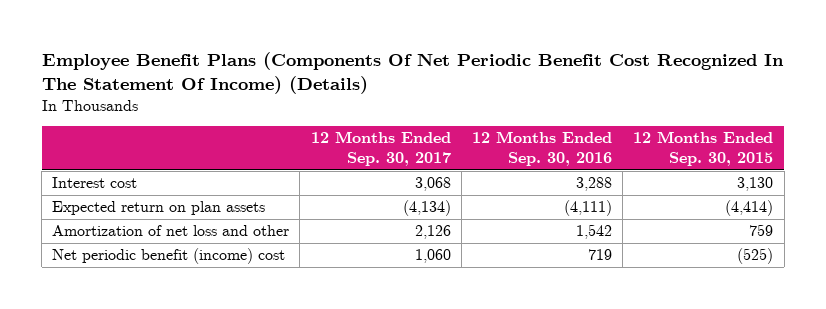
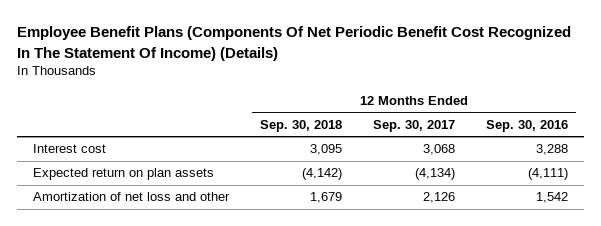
[633,131,774,167] 12 Months Ended Sep. 30, 2015 -> none
none -> [259,119,342,132] Sep. 30, 2018
[52,248,286,265] Net periodic benefit (income) cost -> none

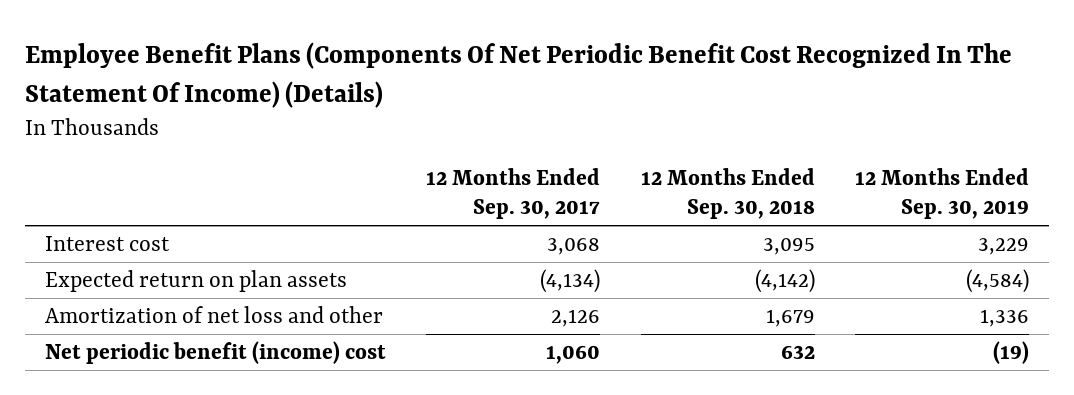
[486,119,569,132] Sep. 30, 2016 -> none
none -> [855,167,1030,220] 12 Months Ended Sep. 30, 2019
none -> [45,340,387,364] Net periodic benefit (income) cost

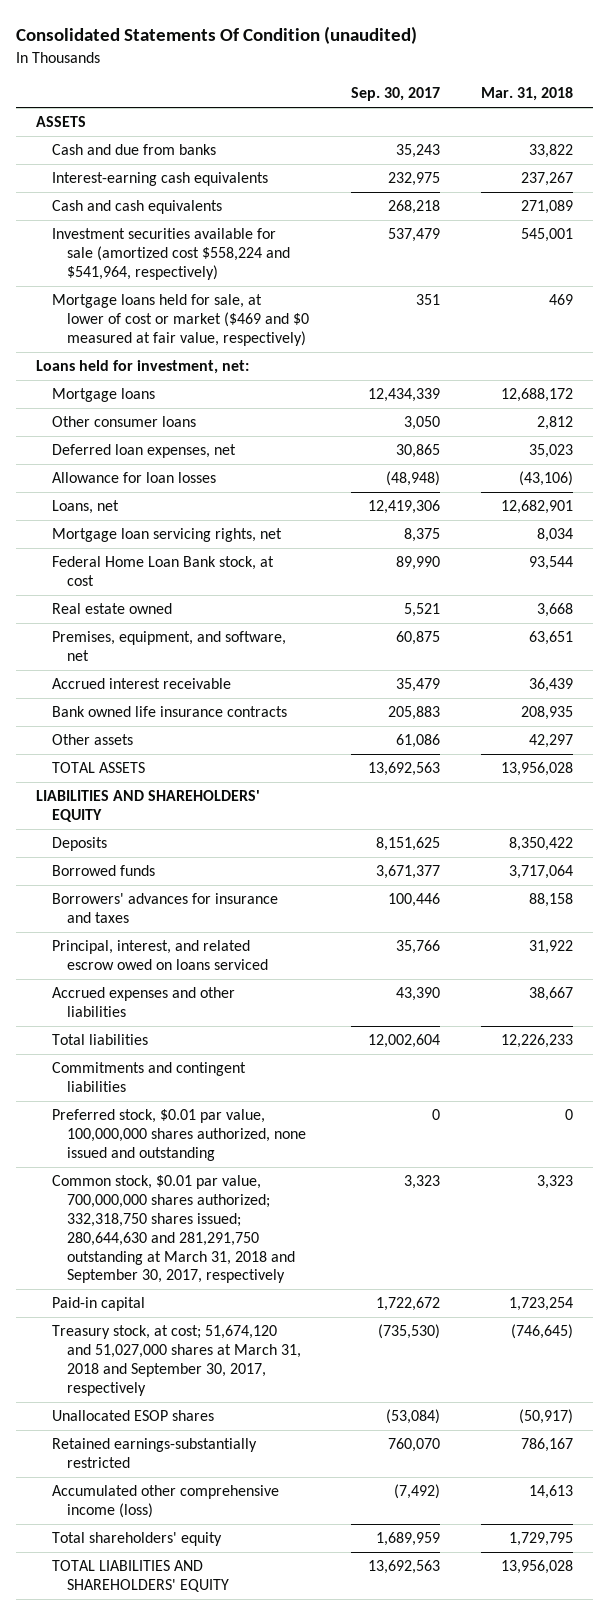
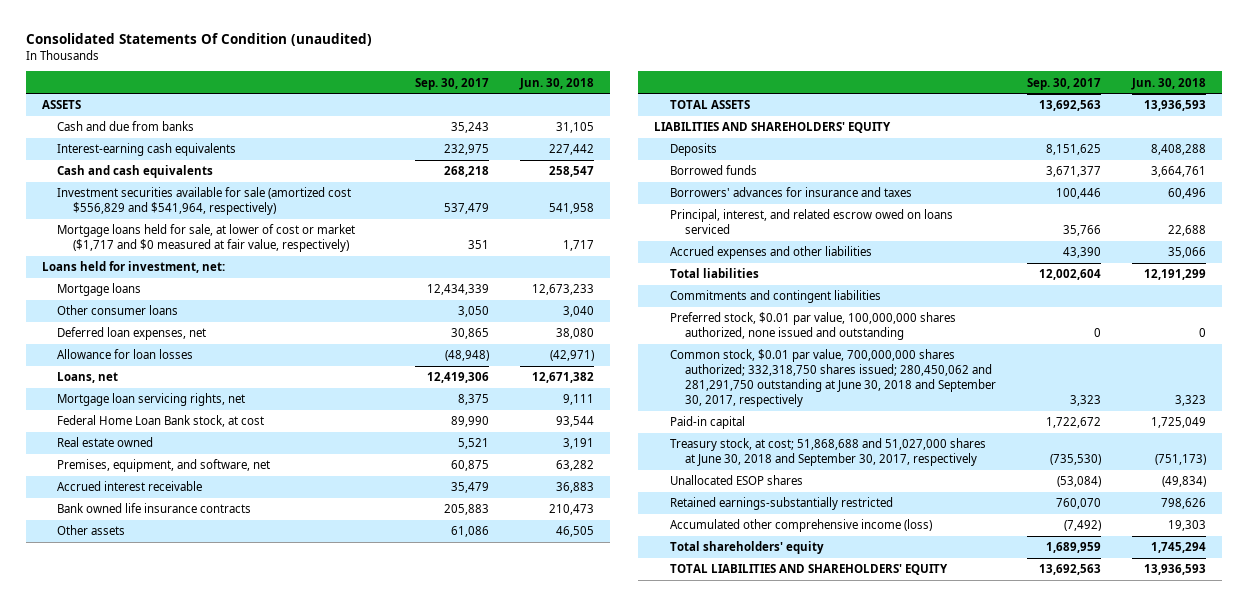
[480,87,573,102] Mar. 31, 2018 -> none
none -> [519,77,595,90] Jun. 30, 2018
[51,228,291,280] Investment securities available for sale (amortized cost $558,224 and $541,964, respectively) -> [57,187,352,216] Investment securities available for sale (amortized cost $556,829 and $541,964, respectively)
[51,294,310,346] Mortgage loans held for sale, at lower of cost or market ($469 and $0 measured at fair value, respectively) -> [57,224,356,253] Mortgage loans held for sale, at lower of cost or market ($1,717 and $0 measured at fair value, respectively)
[51,1175,296,1284] Common stock, $0.01 par value, 700,000,000 shares authorized; 332,318,750 shares issued; 280,644,630 and 281,291,750 outstanding at March 31, 2018 and September 30, 2017, respectively -> [669,349,997,407] Common stock, $0.01 par value, 700,000,000 shares authorized; 332,318,750 shares issued; 280,450,062 and 281,291,750 outstanding at June 30, 2018 and September 30, 2017, respectively
[51,1325,302,1396] Treasury stock, at cost; 51,674,120 and 51,027,000 shares at March 31, 2018 and September 30, 2017, respectively -> [669,438,986,467] Treasury stock, at cost; 51,868,688 and 51,027,000 shares at June 30, 2018 and September 30, 2017, respectively

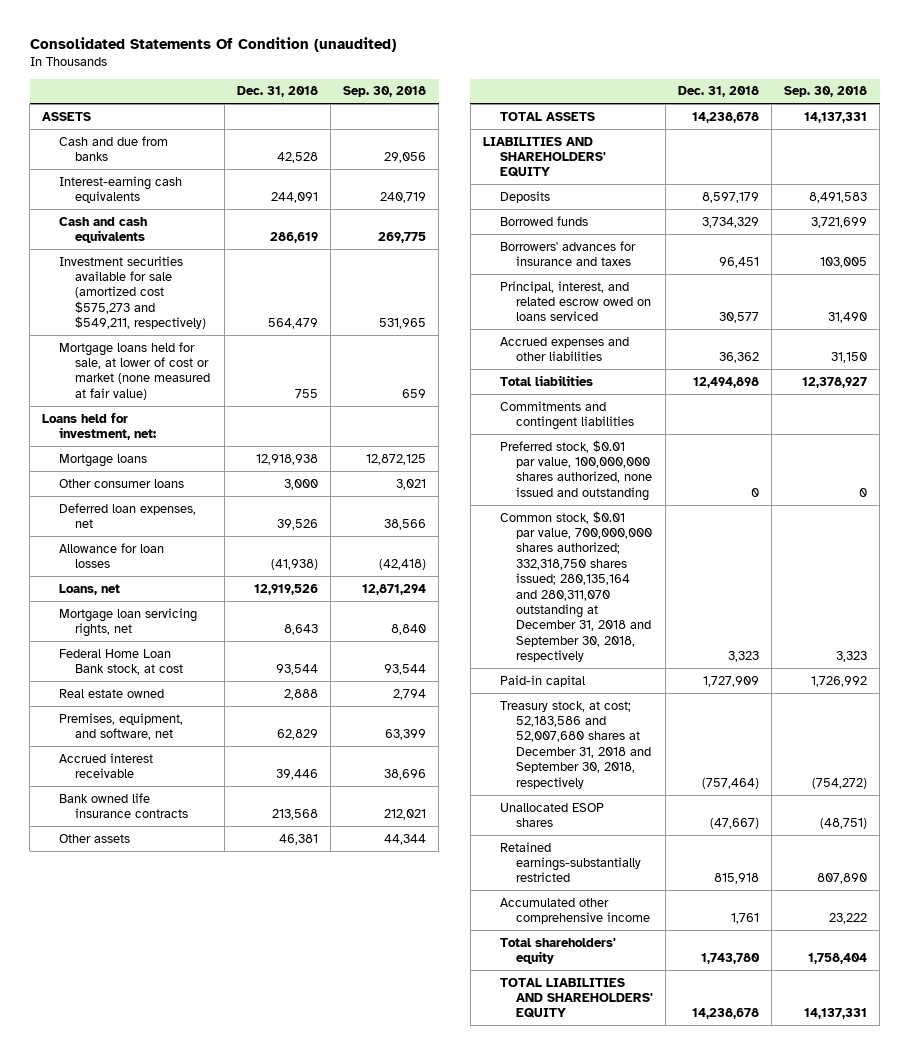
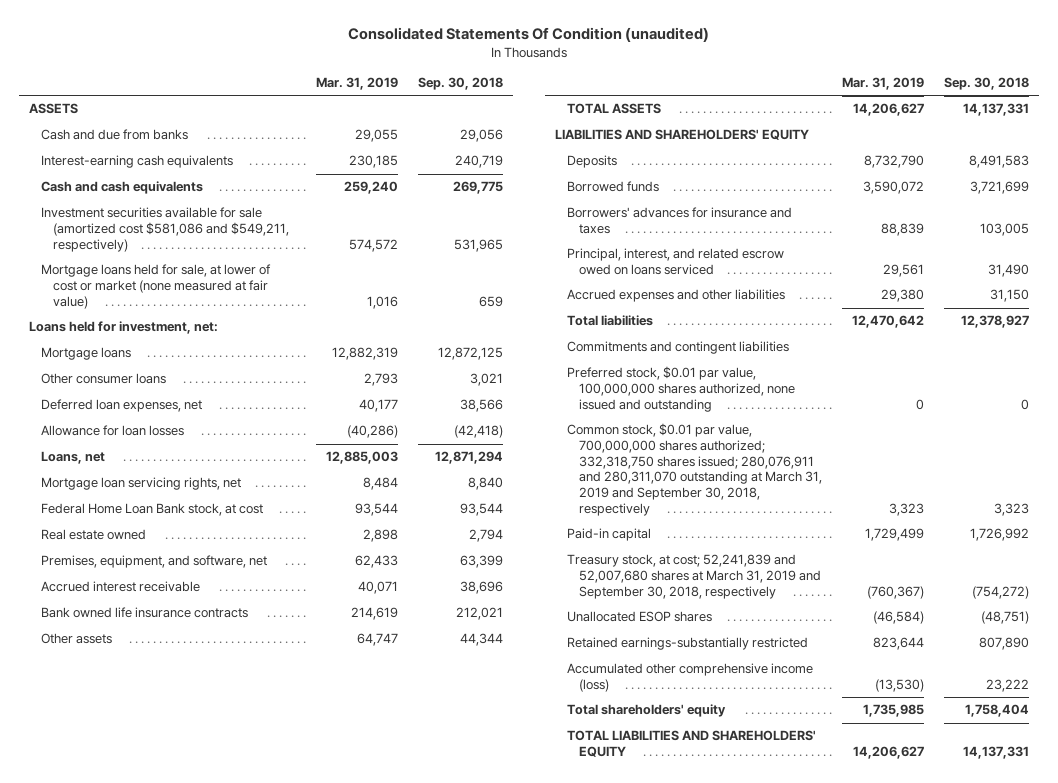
[237,86,319,98] Dec. 31, 2018 -> none
none -> [315,77,398,91] Mar. 31, 2019
[58,255,207,330] Investment securities available for sale (amortized cost $575,273 and $549,211, respectively) -> [40,207,289,252] Investment securities available for sale (amortized cost $581,086 and $549,211, respectively)
[499,510,652,663] Common stock, $0.01 par value, 700,000,000 shares authorized; 332,318,750 shares issued; 280,135,164 and 280,311,070 outstanding at December 31, 2018 and September 30, 2018, respectively -> [567,423,823,516] Common stock, $0.01 par value, 700,000,000 shares authorized; 332,318,750 shares issued; 280,076,911 and 280,311,070 outstanding at March 31, 2019 and September 30, 2018, respectively
[499,700,651,789] Treasury stock, at cost; 52,183,586 and 52,007,680 shares at December 31, 2018 and September 30, 2018, respectively -> [567,554,822,599] Treasury stock, at cost; 52,241,839 and 52,007,680 shares at March 31, 2019 and September 30, 2018, respectively
[499,897,650,924] Accumulated other comprehensive income -> [567,663,814,693] Accumulated other comprehensive income (loss)

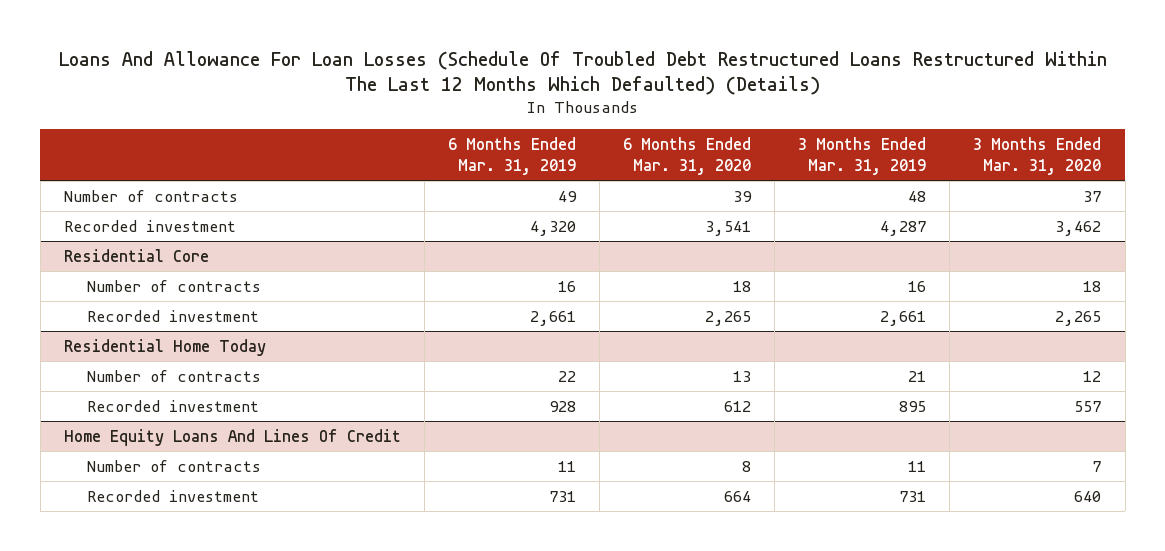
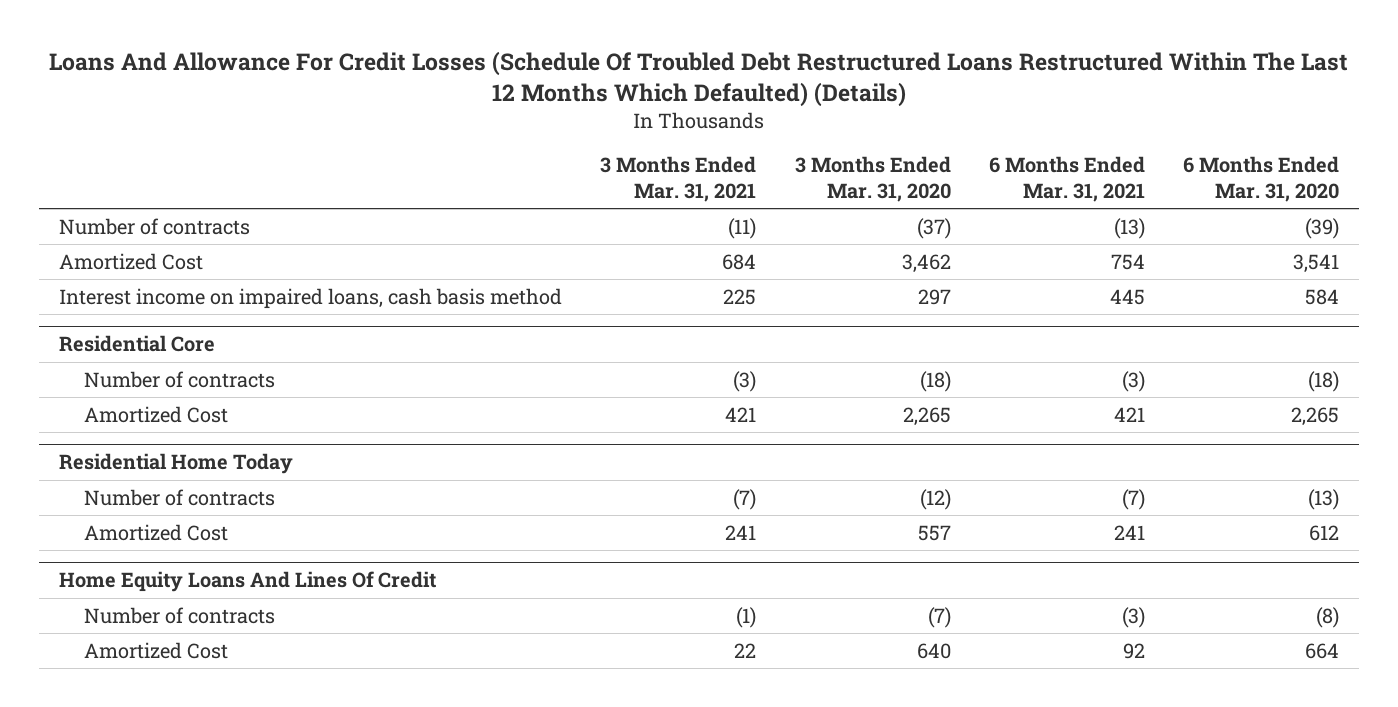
[58,50,1107,95] Loans And Allowance For Loan Losses (Schedule Of Troubled Debt Restructured Loans Restructured Within The Last 12 Months Which Defaulted) (Details) -> [49,51,1349,107] Loans And Allowance For Credit Losses (Schedule Of Troubled Debt Restructured Loans Restructured Within The Last 12 Months Which Defaulted) (Details)
[448,136,577,175] 6 Months Ended Mar. 31, 2019 -> none
[798,136,927,175] 3 Months Ended Mar. 31, 2019 -> none
none -> [600,156,757,202] 3 Months Ended Mar. 31, 2021
none -> [988,156,1145,202] 6 Months Ended Mar. 31, 2021
[733,190,753,202] 39 -> [1305,217,1340,239] (39)
[1083,190,1102,202] 37 -> [916,217,951,239] (37)
[63,219,236,232] Recorded investment -> [58,252,203,270] Amortized Cost
none -> [58,287,562,309] Interest income on impaired loans, cash basis method
[733,280,752,292] 18 -> [1308,370,1340,392] (18)
[1083,280,1102,292] 18 -> [919,370,951,392] (18)
[86,309,259,322] Recorded investment -> [83,405,228,423] Amortized Cost
[733,370,752,382] 13 -> [1308,488,1340,510] (13)
[1083,370,1102,382] 12 -> [919,488,951,510] (12)
[86,399,259,412] Recorded investment -> [83,523,228,541] Amortized Cost
[742,460,752,472] 8 -> [1316,606,1340,628] (8)
[1092,460,1102,472] 7 -> [927,606,951,628] (7)
[86,489,259,502] Recorded investment -> [83,641,228,659] Amortized Cost

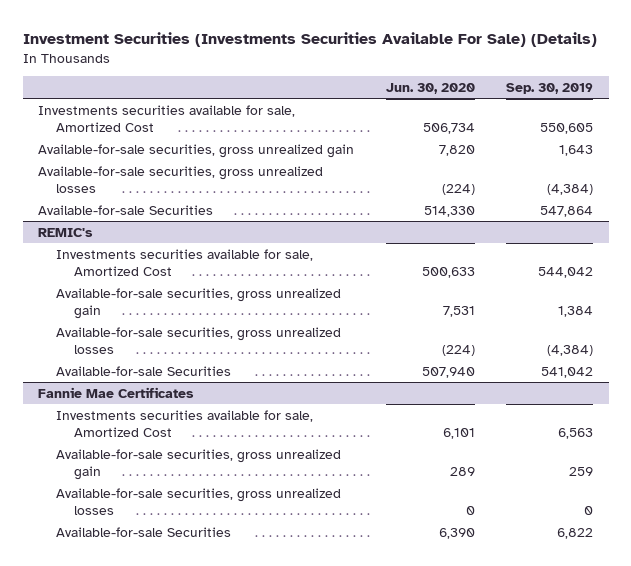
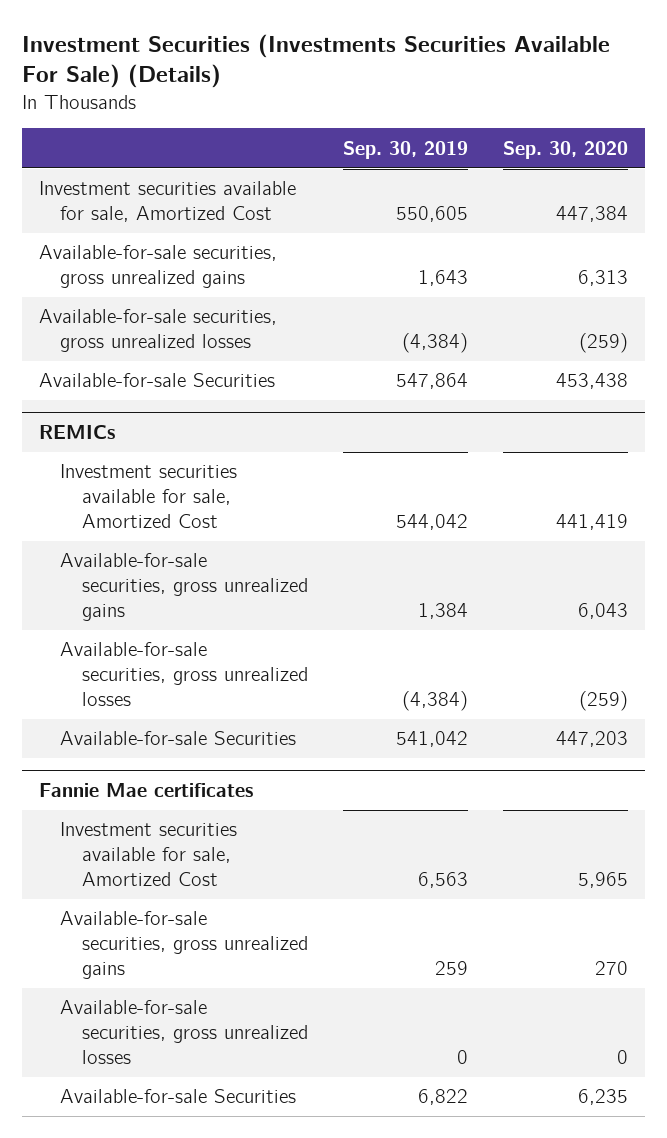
[385,82,475,94] Jun. 30, 2020 -> none
none -> [502,140,628,159] Sep. 30, 2020
[38,104,296,132] Investments securities available for sale, Amortized Cost -> [39,181,297,223] Investment securities available for sale, Amortized Cost
[38,143,355,158] Available-for-sale securities, gross unrealized gain -> [39,245,278,289] Available-for-sale securities, gross unrealized gains
[38,227,94,237] REMIC's -> [39,424,116,439] REMICs
[56,248,314,276] Investments securities available for sale, Amortized Cost -> [60,464,238,529] Investment securities available for sale, Amortized Cost
[56,287,342,319] Available-for-sale securities, gross unrealized gain -> [60,553,308,622] Available-for-sale securities, gross unrealized gains
[38,386,195,398] Fannie Mae Certificates -> [39,782,254,797] Fannie Mae certificates
[56,409,314,437] Investments securities available for sale, Amortized Cost -> [60,822,238,887] Investment securities available for sale, Amortized Cost
[56,448,342,480] Available-for-sale securities, gross unrealized gain -> [60,911,308,980] Available-for-sale securities, gross unrealized gains

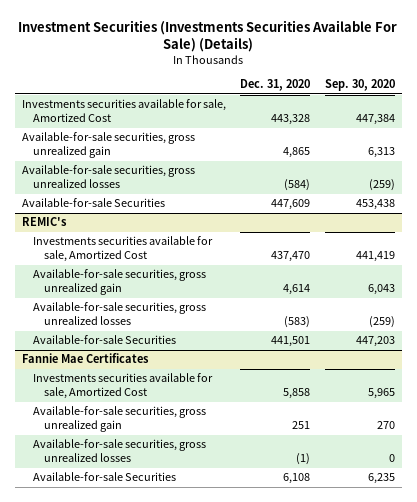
[342,140,468,159] Sep. 30, 2019 -> none
none -> [240,79,311,92] Dec. 31, 2020
[39,181,297,223] Investment securities available for sale, Amortized Cost -> [21,99,226,123] Investments securities available for sale, Amortized Cost
[39,245,278,289] Available-for-sale securities, gross unrealized gains -> [21,132,195,159] Available-for-sale securities, gross unrealized gain
[39,424,116,439] REMICs -> [21,217,67,227] REMIC's
[60,464,238,529] Investment securities available for sale, Amortized Cost -> [33,236,214,263] Investments securities available for sale, Amortized Cost
[60,553,308,622] Available-for-sale securities, gross unrealized gains -> [33,269,207,296] Available-for-sale securities, gross unrealized gain
[39,782,254,797] Fannie Mae certificates -> [21,353,149,364] Fannie Mae Certificates
[60,822,238,887] Investment securities available for sale, Amortized Cost -> [33,373,214,400] Investments securities available for sale, Amortized Cost
[60,911,308,980] Available-for-sale securities, gross unrealized gains -> [33,406,207,433] Available-for-sale securities, gross unrealized gain

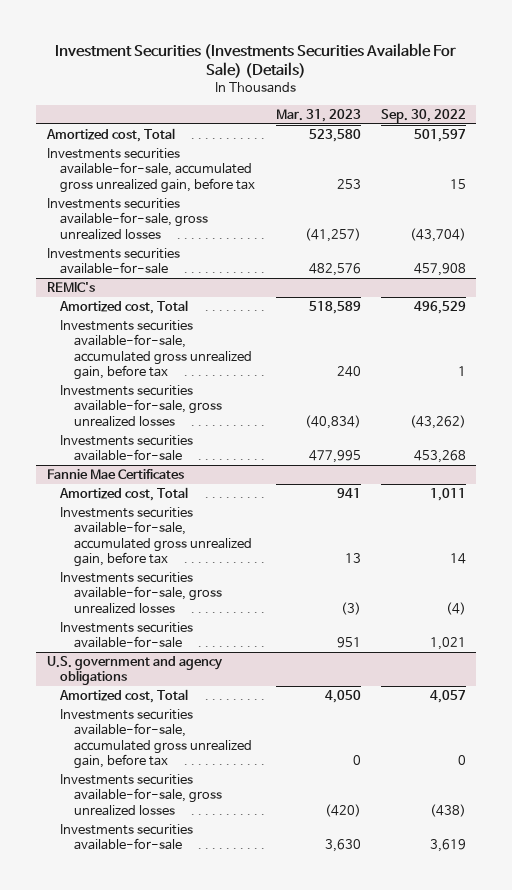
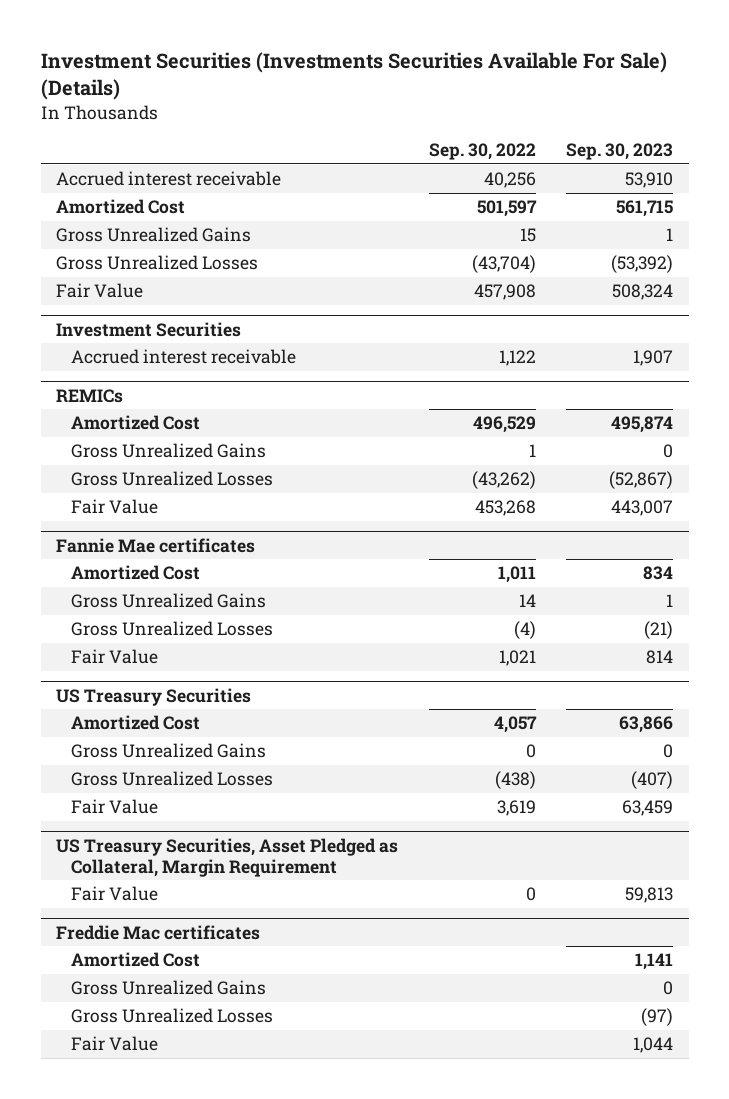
[275,108,361,122] Mar. 31, 2023 -> none
none -> [566,143,674,161] Sep. 30, 2023
none -> [56,171,282,187] Accrued interest receivable
[45,127,175,142] Amortized cost, Total -> [56,199,186,215] Amortized Cost
[46,147,256,193] Investments securities available-for-sale, accumulated gross unrealized gain, before tax -> [56,227,252,243] Gross Unrealized Gains
[46,197,209,240] Investments securities available-for-sale, gross unrealized losses -> [56,255,259,271] Gross Unrealized Losses
[46,247,180,275] Investments securities available-for-sale -> [56,283,144,299] Fair Value
none -> [56,321,242,337] Investment Securities
none -> [71,349,297,365] Accrued interest receivable
[46,281,95,292] REMIC's -> [56,388,124,403] REMICs
[59,299,189,314] Amortized cost, Total -> [71,415,201,431] Amortized Cost
[60,319,253,381] Investments securities available-for-sale, accumulated gross unrealized gain, before tax -> [71,443,267,459] Gross Unrealized Gains
[60,384,223,427] Investments securities available-for-sale, gross unrealized losses -> [71,471,274,487] Gross Unrealized Losses
[60,434,194,462] Investments securities available-for-sale -> [71,499,159,515] Fair Value
[46,468,184,479] Fannie Mae Certificates -> [56,537,256,553] Fannie Mae certificates
[59,486,189,501] Amortized cost, Total -> [71,565,201,581] Amortized Cost
[60,506,253,568] Investments securities available-for-sale, accumulated gross unrealized gain, before tax -> [71,593,267,609] Gross Unrealized Gains
[60,571,223,614] Investments securities available-for-sale, gross unrealized losses -> [71,621,274,637] Gross Unrealized Losses
[60,621,194,649] Investments securities available-for-sale -> [71,649,159,665] Fair Value
[46,655,223,686] U.S. government and agency obligations -> [56,687,252,706] US Treasury Securities
[59,688,189,703] Amortized cost, Total -> [71,715,201,731] Amortized Cost
[60,708,253,770] Investments securities available-for-sale, accumulated gross unrealized gain, before tax -> [71,743,267,759] Gross Unrealized Gains
[60,773,223,816] Investments securities available-for-sale, gross unrealized losses -> [71,771,274,787] Gross Unrealized Losses
[60,823,194,851] Investments securities available-for-sale -> [71,799,159,815] Fair Value
none -> [56,837,399,877] US Treasury Securities, Asset Pledged as Collateral, Margin Requirement
none -> [71,886,159,902] Fair Value
none -> [56,924,261,940] Freddie Mac certificates
none -> [71,952,201,968] Amortized Cost
none -> [71,980,267,996] Gross Unrealized Gains
none -> [71,1008,274,1024] Gross Unrealized Losses
none -> [71,1036,159,1052] Fair Value

